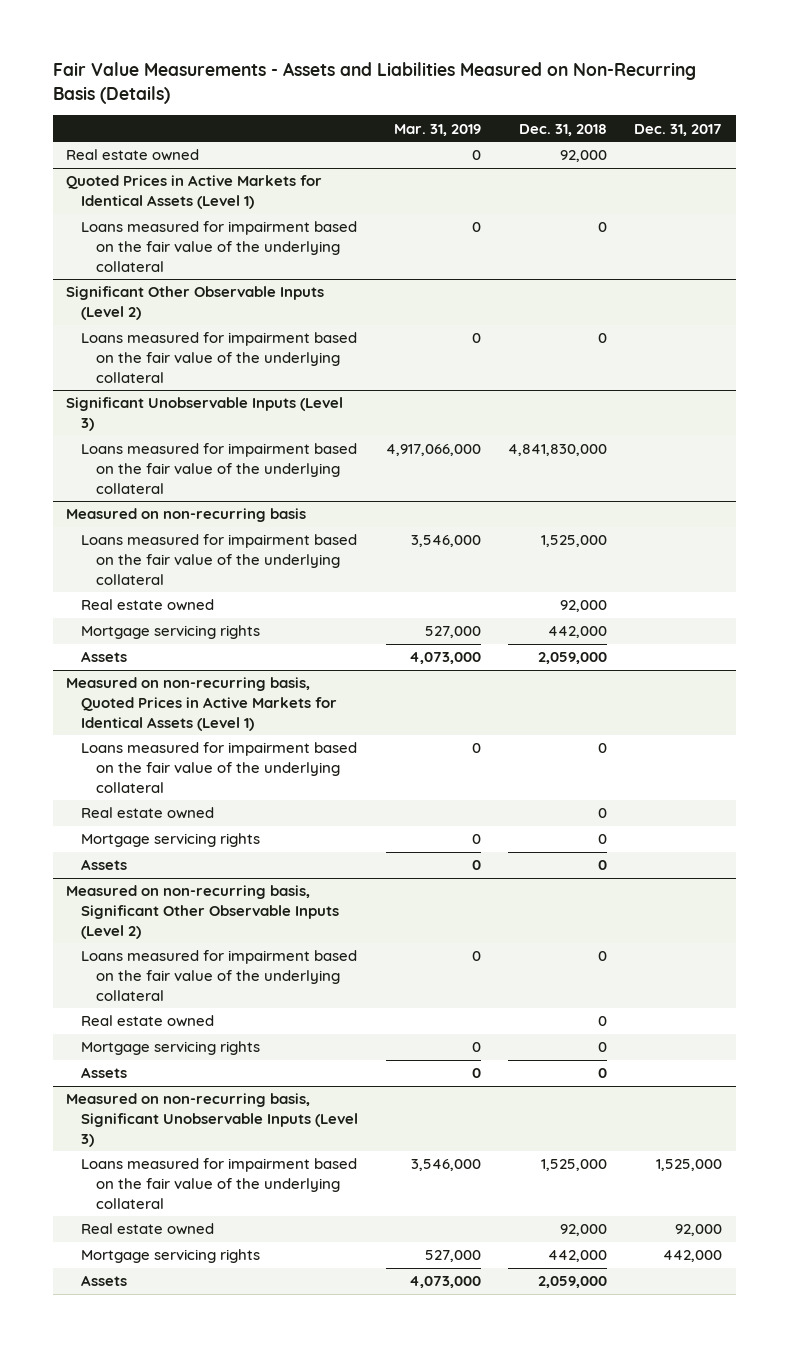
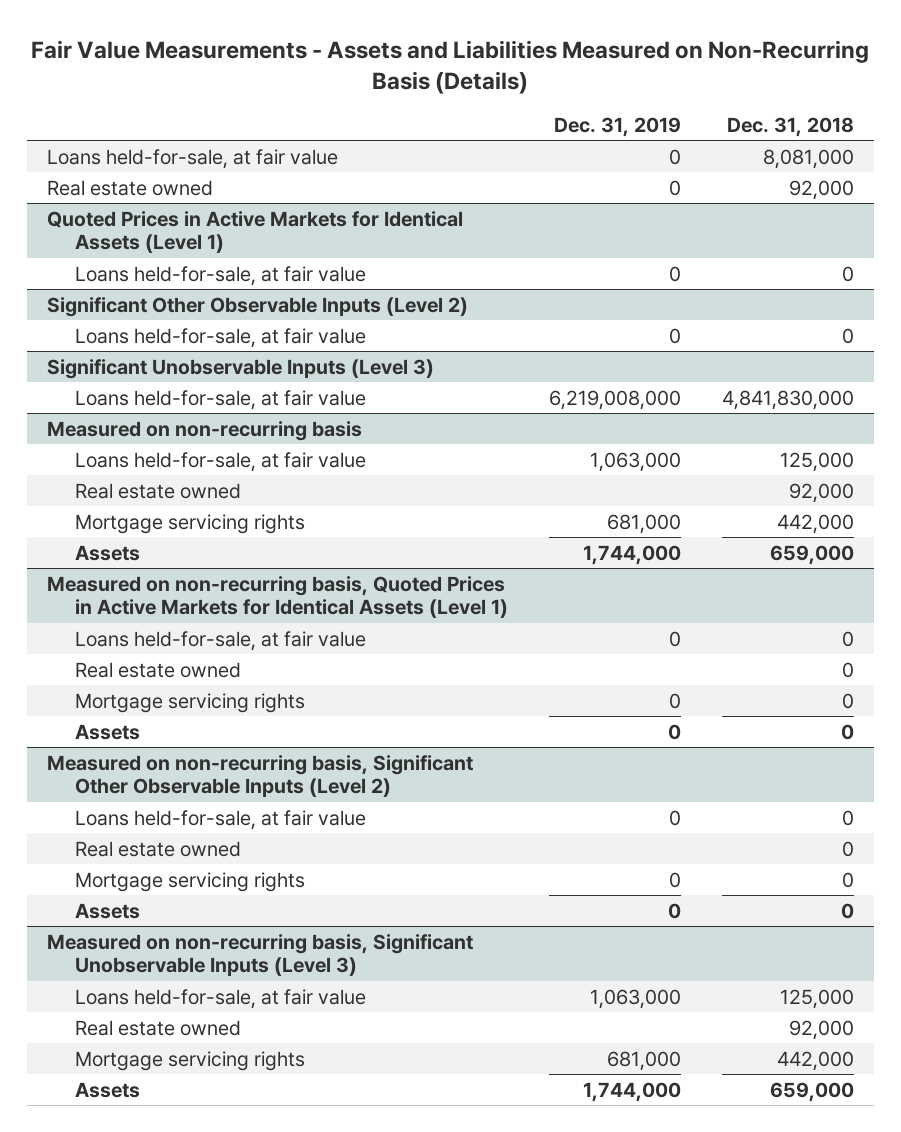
[393,123,481,136] Mar. 31, 2019 -> none
[634,123,723,136] Dec. 31, 2017 -> none
none -> [553,116,681,137] Dec. 31, 2019
none -> [47,148,339,169] Loans held-for-sale, at fair value
[81,221,358,272] Loans measured for impairment based on the fair value of the underlying collateral -> [74,265,366,286] Loans held-for-sale, at fair value
[81,332,358,383] Loans measured for impairment based on the fair value of the underlying collateral -> [74,327,366,348] Loans held-for-sale, at fair value
[81,443,358,494] Loans measured for impairment based on the fair value of the underlying collateral -> [74,389,366,410] Loans held-for-sale, at fair value
[81,534,358,585] Loans measured for impairment based on the fair value of the underlying collateral -> [74,451,366,472] Loans held-for-sale, at fair value
[541,535,608,548] 1,525,000 -> [779,451,854,472] 125,000
[538,652,608,665] 2,059,000 -> [769,544,854,565] 659,000
[81,742,358,793] Loans measured for impairment based on the fair value of the underlying collateral -> [74,630,366,651] Loans held-for-sale, at fair value
[81,950,358,1001] Loans measured for impairment based on the fair value of the underlying collateral -> [74,809,366,830] Loans held-for-sale, at fair value
[81,1158,358,1209] Loans measured for impairment based on the fair value of the underlying collateral -> [74,988,366,1009] Loans held-for-sale, at fair value
[541,1159,608,1172] 1,525,000 -> [779,988,854,1009] 125,000
[538,1276,608,1289] 2,059,000 -> [769,1081,854,1102] 659,000

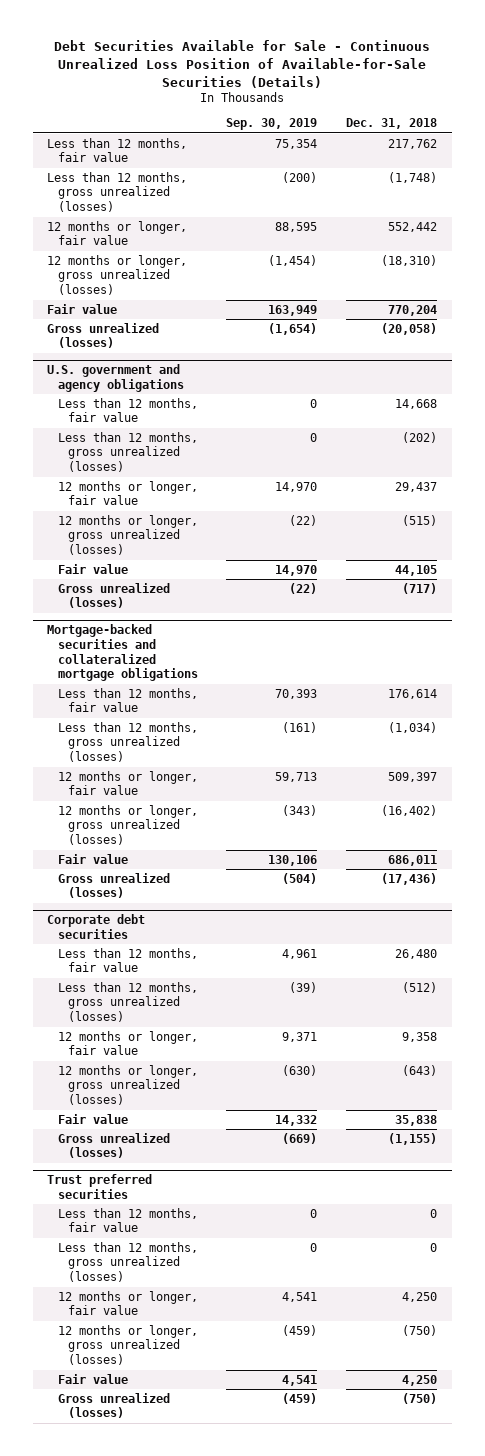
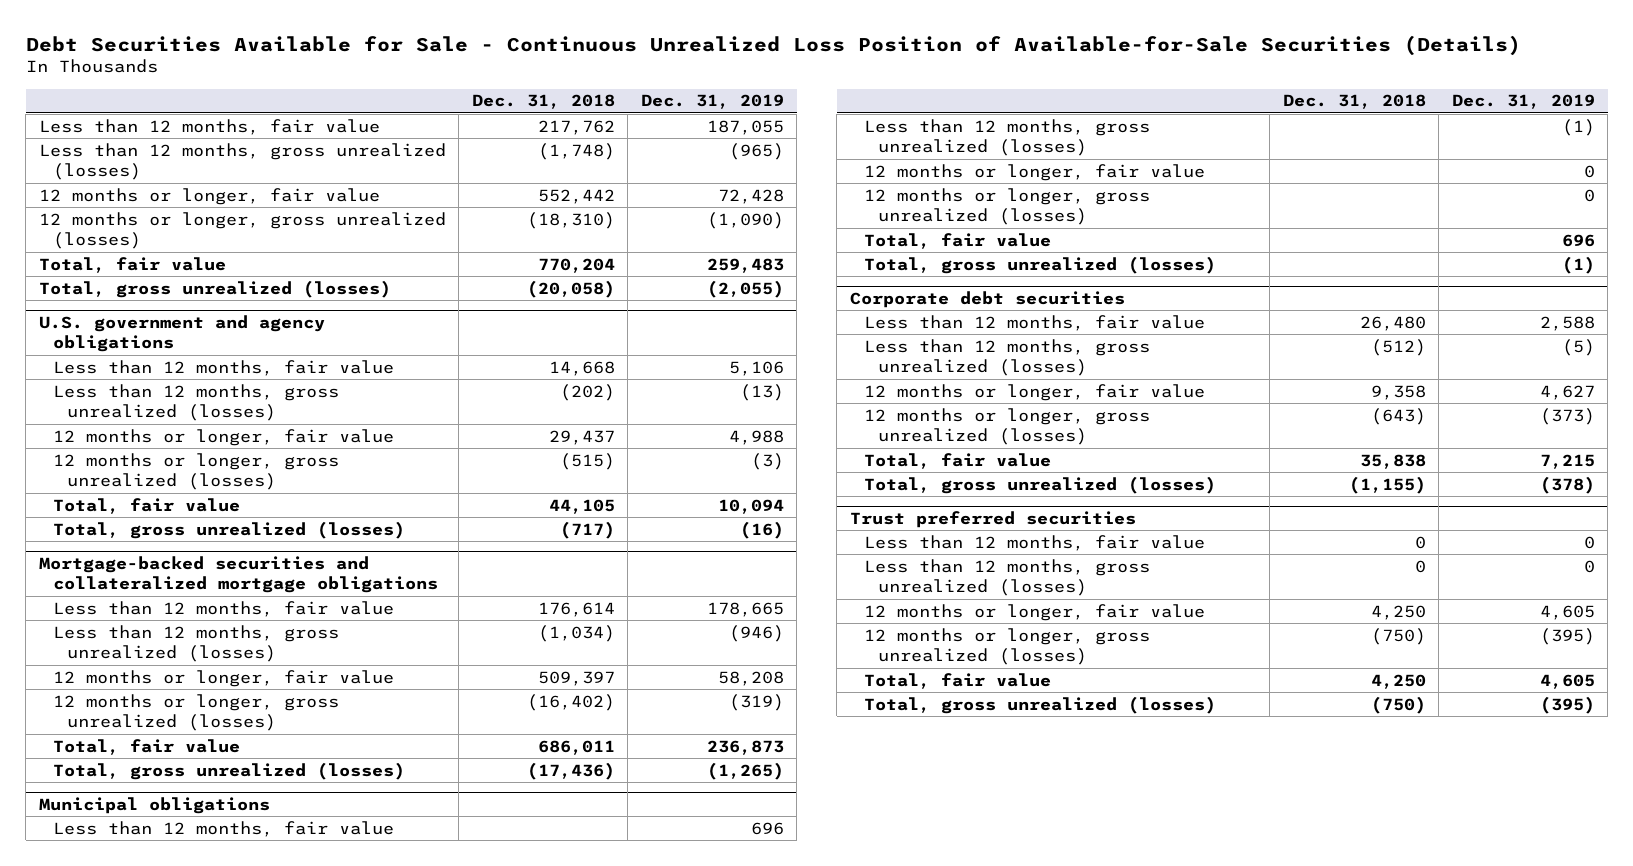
[226,118,318,131] Sep. 30, 2019 -> none
none -> [640,94,784,110] Dec. 31, 2019
[47,303,118,314] Fair value -> [38,256,226,273] Total, fair value
[47,322,160,349] Gross unrealized (losses) -> [38,279,391,298] Total, gross unrealized (losses)
[57,563,128,574] Fair value -> [52,497,240,514] Total, fair value
[57,582,170,609] Gross unrealized (losses) -> [52,520,405,539] Total, gross unrealized (losses)
[57,853,128,864] Fair value -> [52,738,240,755] Total, fair value
[57,872,170,899] Gross unrealized (losses) -> [52,761,405,780] Total, gross unrealized (losses)
none -> [38,796,270,814] Municipal obligations
none -> [52,820,394,837] Less than 12 months, fair value
none -> [863,118,1150,157] Less than 12 months, gross unrealized (losses)
none -> [863,163,1205,181] 12 months or longer, fair value
none -> [863,187,1150,226] 12 months or longer, gross unrealized (losses)
none -> [863,232,1051,249] Total, fair value
none -> [863,255,1216,274] Total, gross unrealized (losses)
[57,1113,128,1124] Fair value -> [863,452,1051,469] Total, fair value
[57,1132,170,1159] Gross unrealized (losses) -> [863,475,1216,494] Total, gross unrealized (losses)
[57,1373,128,1384] Fair value -> [863,672,1051,689] Total, fair value
[57,1392,170,1419] Gross unrealized (losses) -> [863,695,1216,714] Total, gross unrealized (losses)

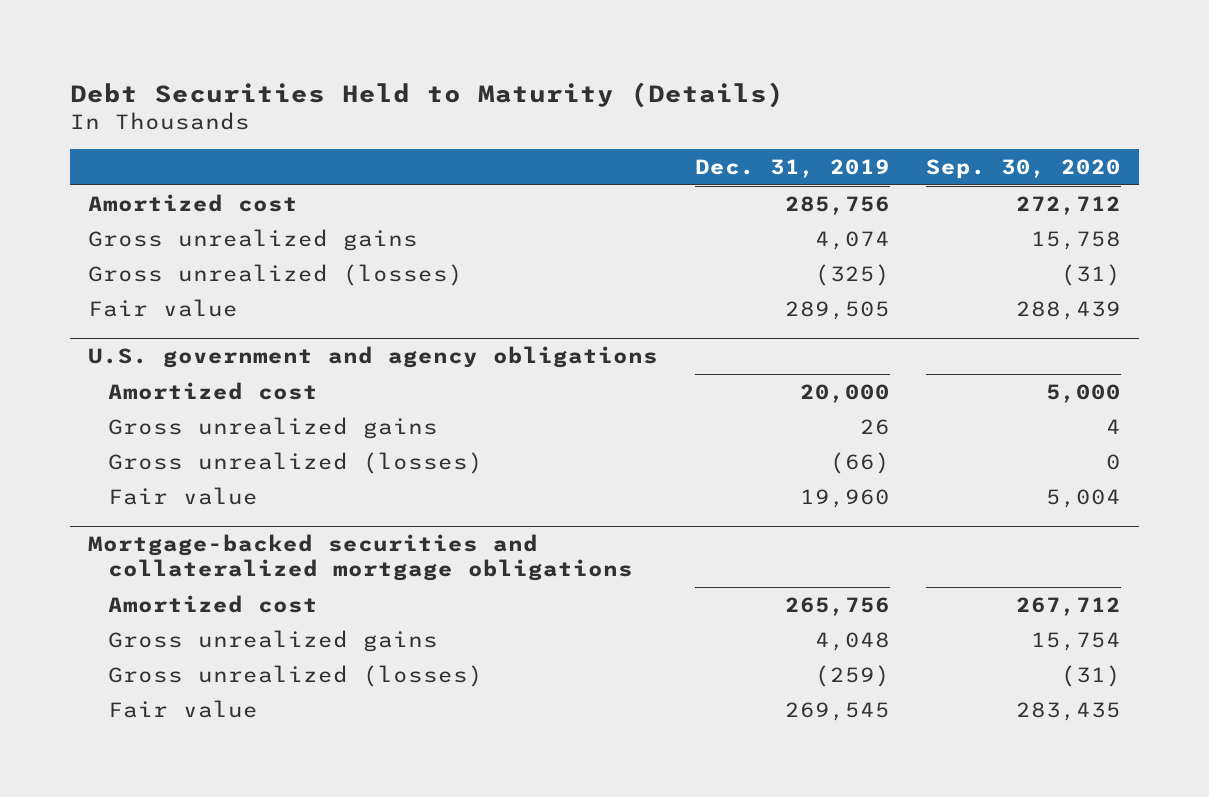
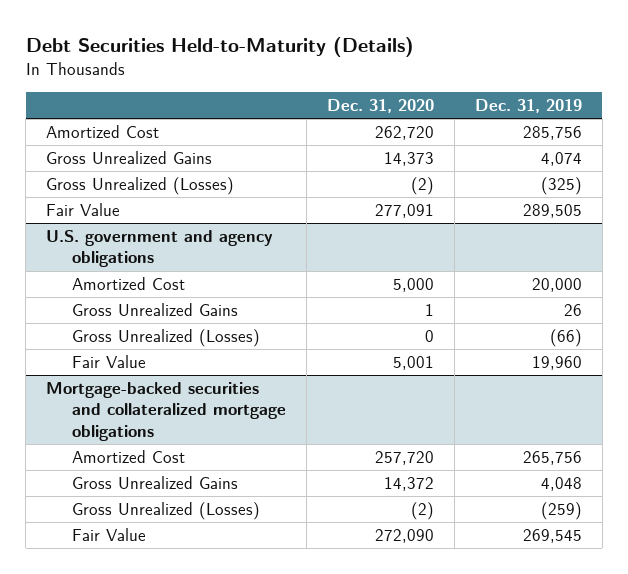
[69,81,784,108] Debt Securities Held to Maturity (Details) -> [25,36,414,57] Debt Securities Held-to-Maturity (Details)
[925,159,1121,180] Sep. 30, 2020 -> none
none -> [326,98,434,113] Dec. 31, 2020
[88,193,299,212] Amortized cost -> [45,125,159,139] Amortized Cost
[88,228,419,251] Gross unrealized gains -> [45,151,212,165] Gross Unrealized Gains
[88,263,464,286] Gross unrealized (losses) -> [45,177,234,196] Gross Unrealized (Losses)
[88,298,239,317] Fair value -> [45,203,120,217] Fair Value
[107,381,318,400] Amortized cost -> [72,277,186,291] Amortized Cost
[107,416,438,439] Gross unrealized gains -> [72,303,239,317] Gross Unrealized Gains
[107,451,483,474] Gross unrealized (losses) -> [72,329,261,348] Gross Unrealized (Losses)
[107,486,258,505] Fair value -> [72,355,147,369] Fair Value
[107,594,318,613] Amortized cost -> [72,450,186,464] Amortized Cost
[107,629,438,652] Gross unrealized gains -> [72,476,239,490] Gross Unrealized Gains
[107,664,483,687] Gross unrealized (losses) -> [72,502,261,521] Gross Unrealized (Losses)
[107,699,258,718] Fair value -> [72,528,147,542] Fair Value

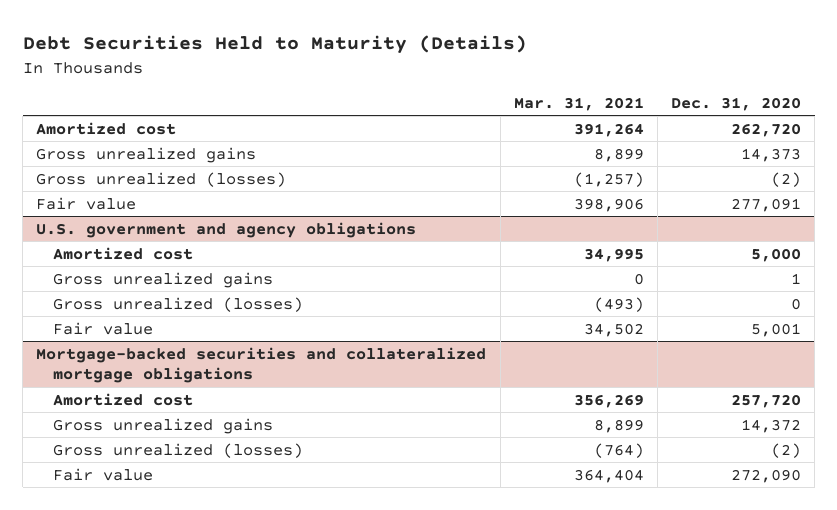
[25,36,414,57] Debt Securities Held-to-Maturity (Details) -> [22,35,527,55] Debt Securities Held to Maturity (Details)
[474,98,582,113] Dec. 31, 2019 -> none
none -> [513,96,644,111] Mar. 31, 2021
[45,125,159,139] Amortized Cost -> [36,121,177,135] Amortized cost
[45,151,212,165] Gross Unrealized Gains -> [36,146,257,163] Gross unrealized gains
[45,177,234,196] Gross Unrealized (Losses) -> [36,171,287,187] Gross unrealized (losses)
[45,203,120,217] Fair Value -> [36,196,137,210] Fair value
[72,277,186,291] Amortized Cost -> [52,246,193,260] Amortized cost
[72,303,239,317] Gross Unrealized Gains -> [52,271,273,288] Gross unrealized gains
[72,329,261,348] Gross Unrealized (Losses) -> [52,296,303,312] Gross unrealized (losses)
[72,355,147,369] Fair Value -> [52,321,153,335] Fair value
[72,450,186,464] Amortized Cost -> [52,392,193,406] Amortized cost
[72,476,239,490] Gross Unrealized Gains -> [52,417,273,434] Gross unrealized gains
[72,502,261,521] Gross Unrealized (Losses) -> [52,442,303,458] Gross unrealized (losses)
[72,528,147,542] Fair Value -> [52,467,153,481] Fair value

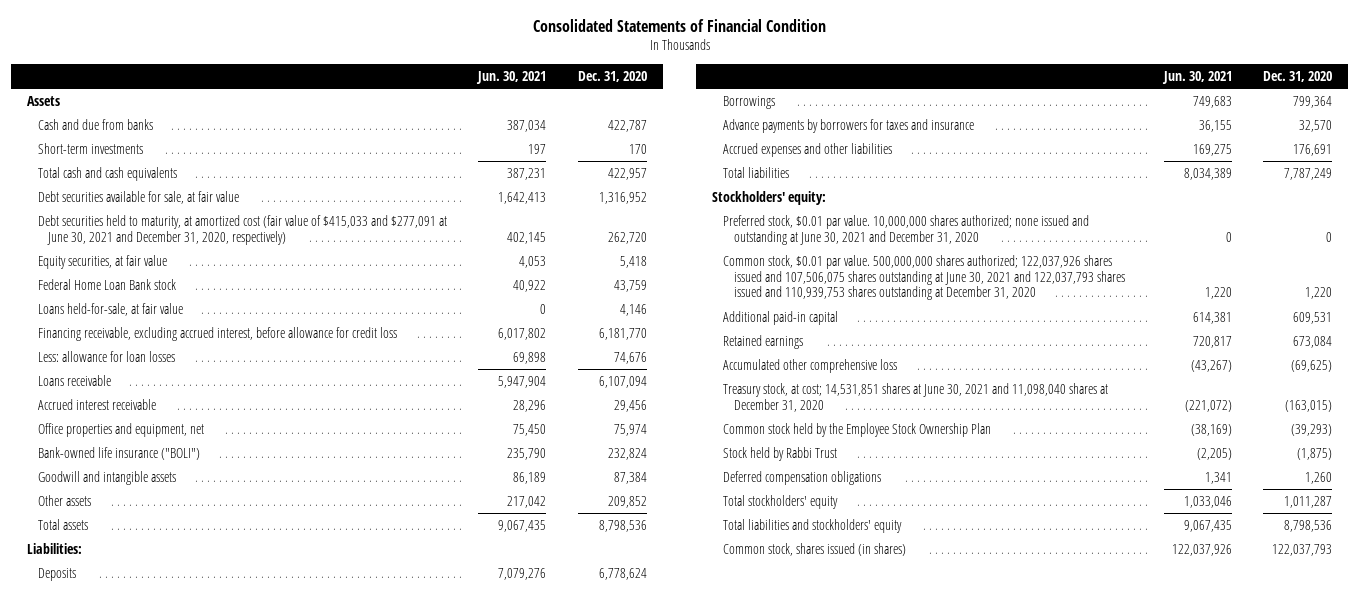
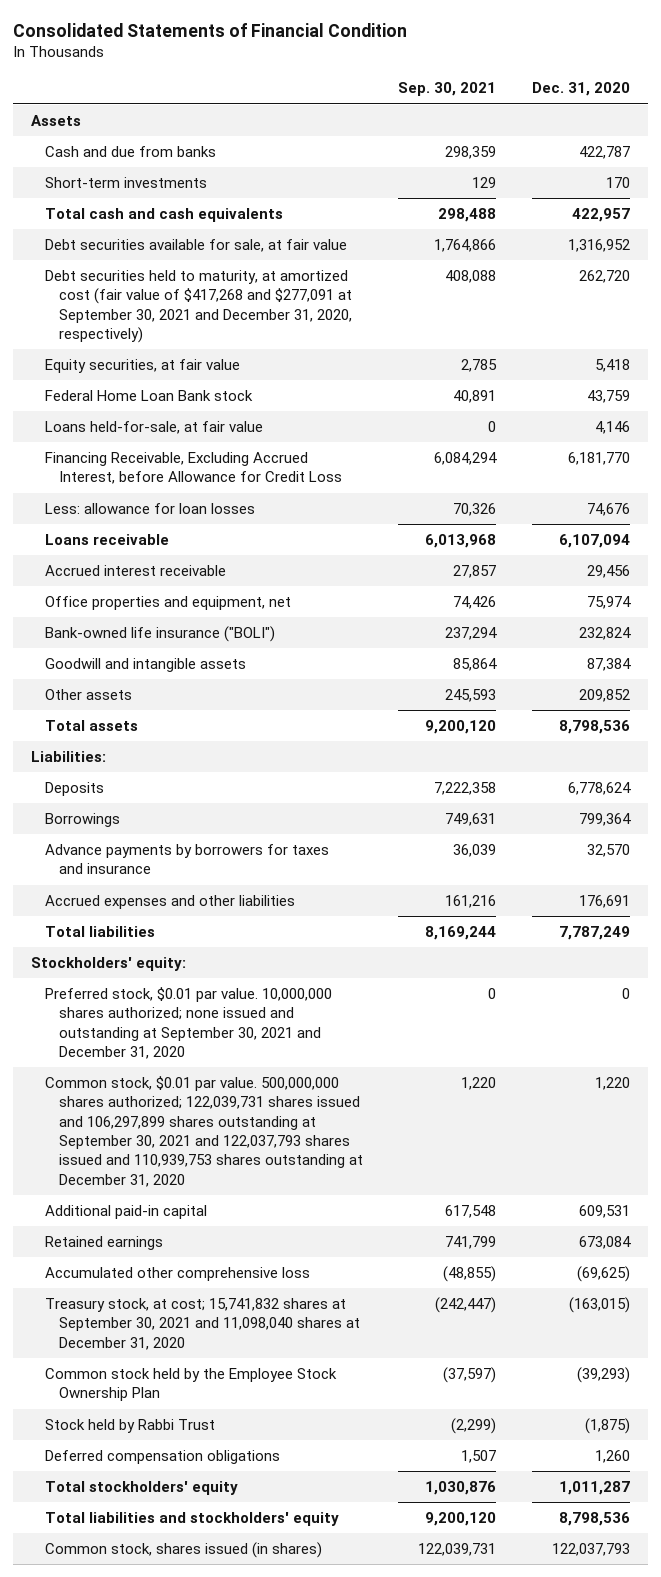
[476,70,547,84] Jun. 30, 2021 -> none
none -> [398,82,497,97] Sep. 30, 2021
[37,214,447,245] Debt securities held to maturity, at amortized cost (fair value of $415,033 and $277,091 at June 30, 2021 and December 31, 2020, respectively) -> [44,270,352,344] Debt securities held to maturity, at amortized cost (fair value of $417,268 and $277,091 at September 30, 2021 and December 31, 2020, respectively)
[37,326,397,341] Financing receivable, excluding accrued interest, before allowance for credit loss -> [44,452,342,485] Financing Receivable, Excluding Accrued Interest, before Allowance for Credit Loss
[723,214,1090,245] Preferred stock, $0.01 par value. 10,000,000 shares authorized; none issued and outstanding at June 30, 2021 and December 31, 2020 -> [44,987,332,1060] Preferred stock, $0.01 par value. 10,000,000 shares authorized; none issued and outstanding at September 30, 2021 and December 31, 2020
[723,254,1125,301] Common stock, $0.01 par value. 500,000,000 shares authorized; 122,037,926 shares issued and 107,506,075 shares outstanding at June 30, 2021 and 122,037,793 shares issued and 110,939,753 shares outstanding at December 31, 2020 -> [44,1076,363,1187] Common stock, $0.01 par value. 500,000,000 shares authorized; 122,039,731 shares issued and 106,297,899 shares outstanding at September 30, 2021 and 122,037,793 shares issued and 110,939,753 shares outstanding at December 31, 2020
[723,382,1109,412] Treasury stock, at cost; 14,531,851 shares at June 30, 2021 and 11,098,040 shares at December 31, 2020 -> [44,1298,360,1350] Treasury stock, at cost; 15,741,832 shares at September 30, 2021 and 11,098,040 shares at December 31, 2020

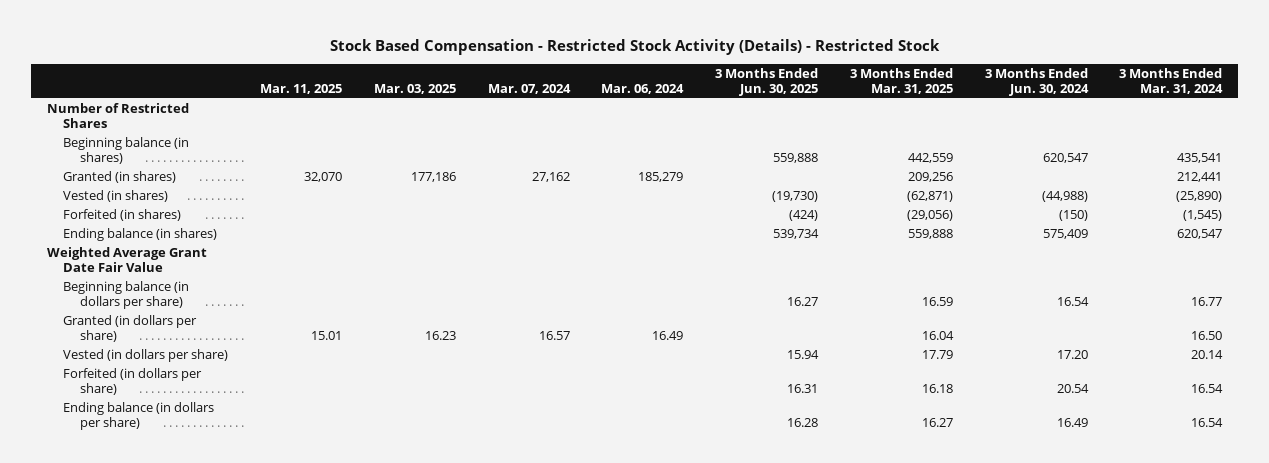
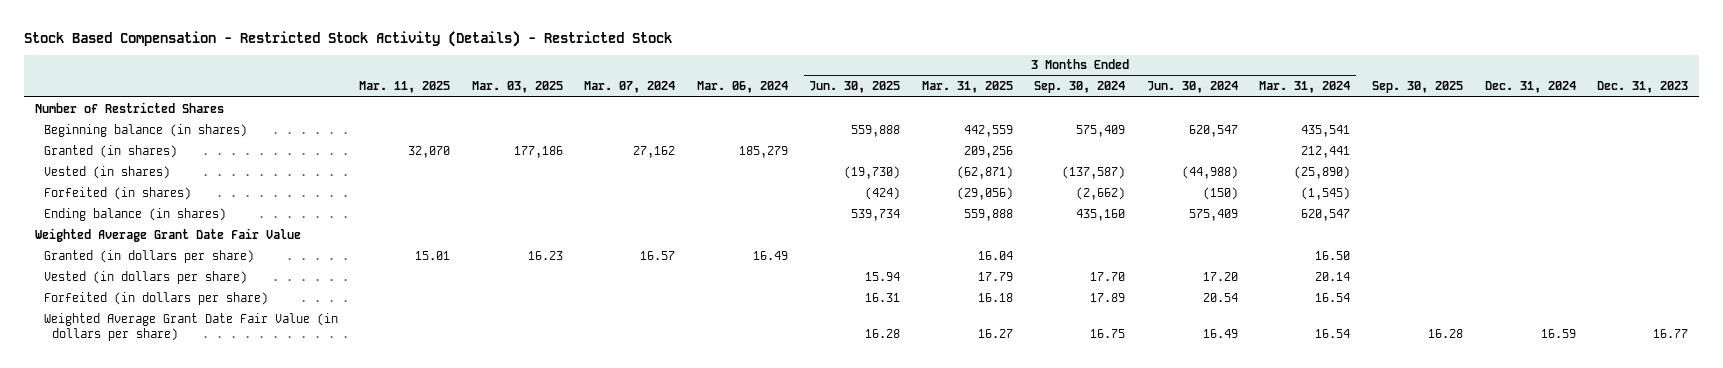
none -> [1034,81,1126,94] Sep. 30, 2024
none -> [1372,81,1464,94] Sep. 30, 2025
none -> [1484,81,1576,94] Dec. 31, 2024
none -> [1597,81,1689,94] Dec. 31, 2023
[63,280,190,310] Beginning balance (in dollars per share) -> none
[63,401,215,431] Ending balance (in dollars per share) -> [43,312,338,341] Weighted Average Grant Date Fair Value (in dollars per share)

